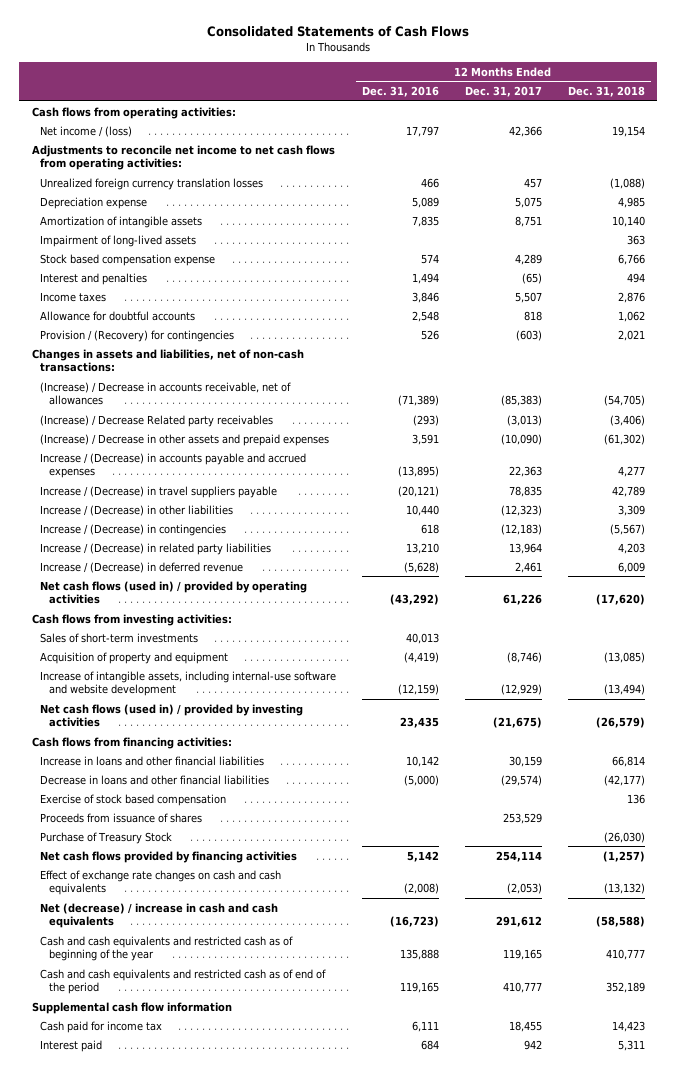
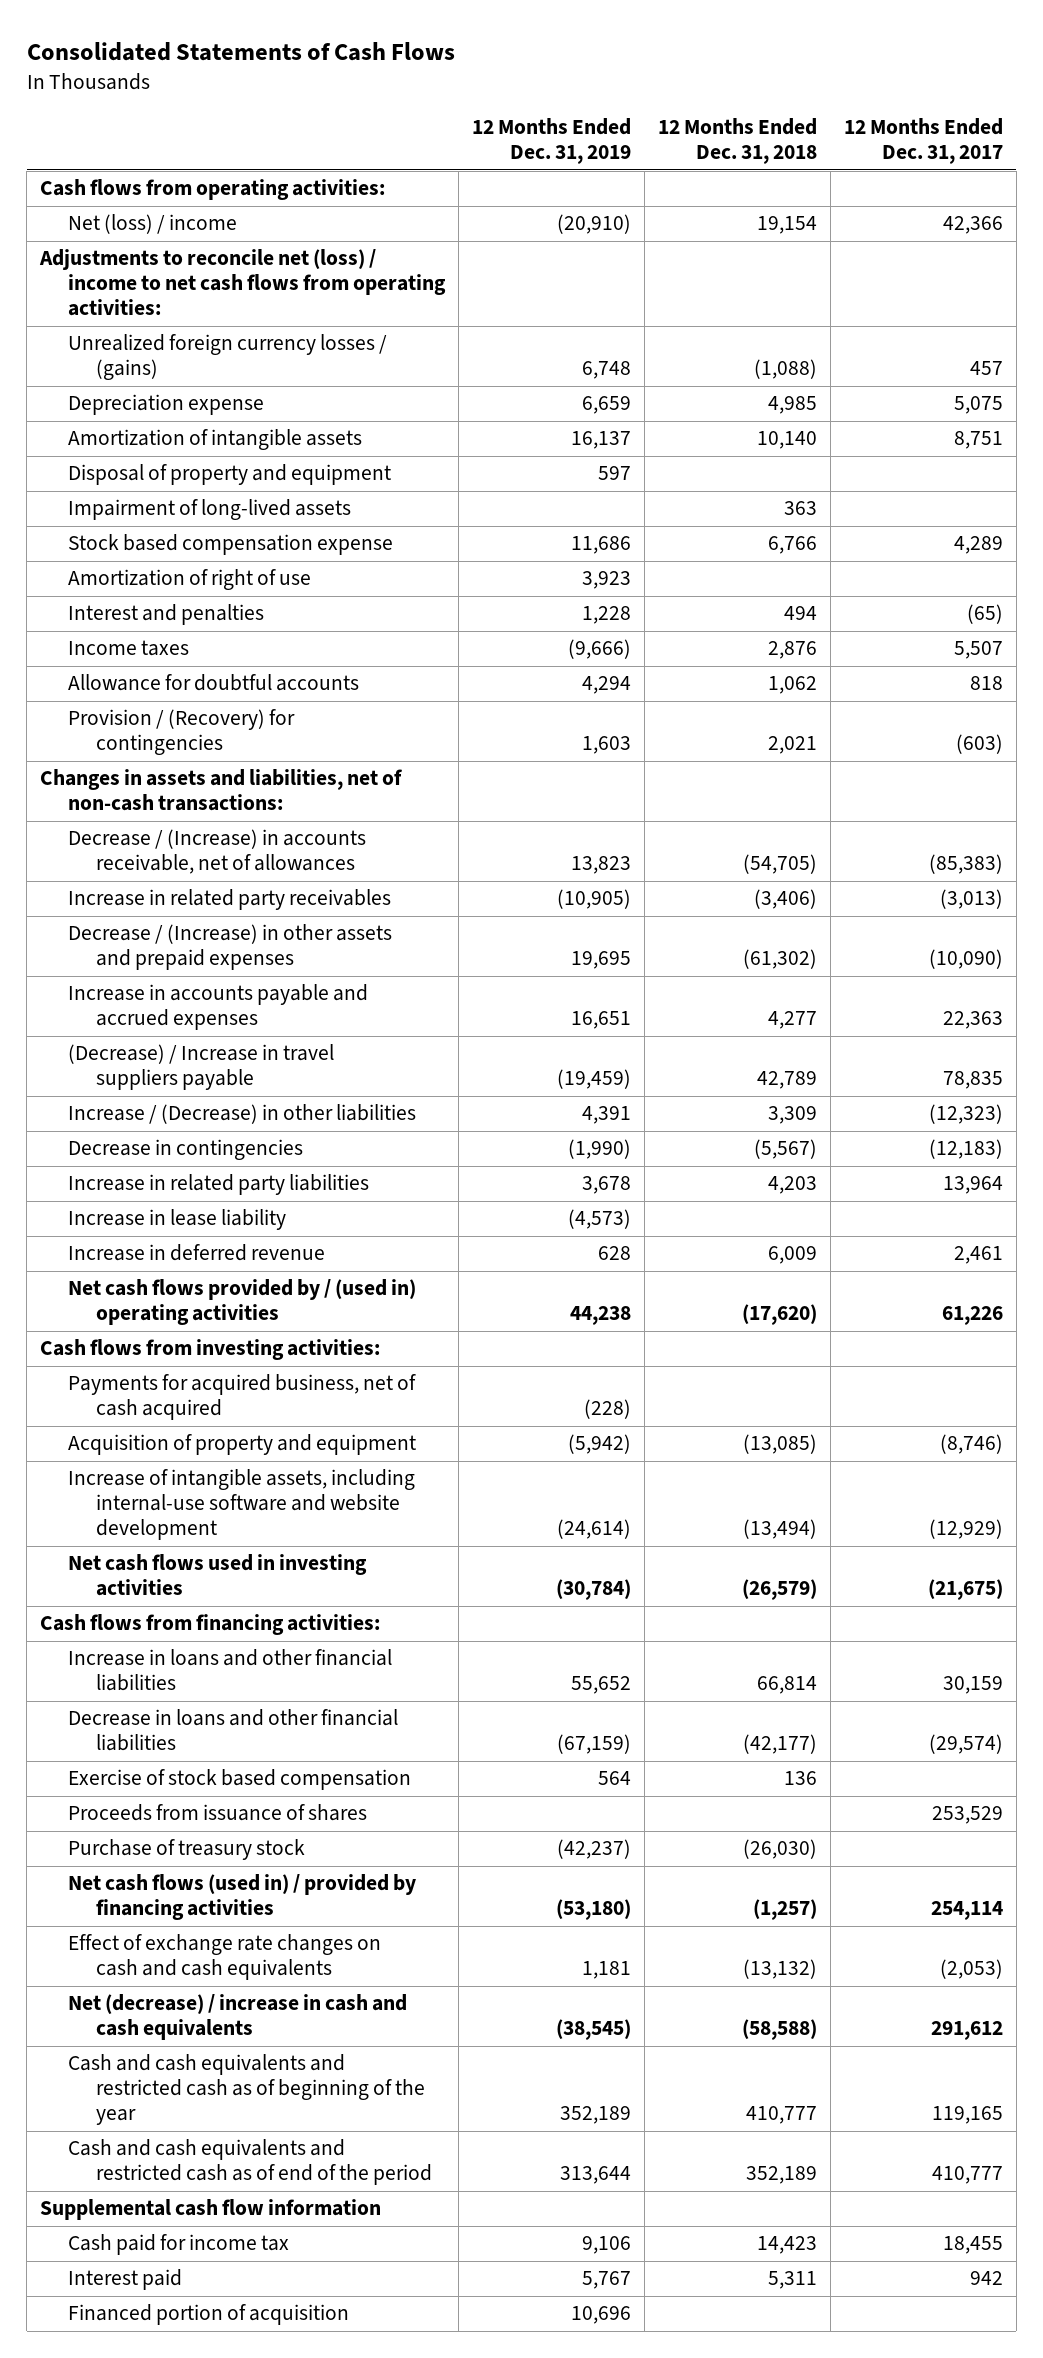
[362,86,440,98] Dec. 31, 2016 -> none
none -> [471,118,631,165] 12 Months Ended Dec. 31, 2019
[40,125,133,137] Net income / (loss) -> [67,214,237,235] Net (loss) / income
[31,144,335,171] Adjustments to reconcile net income to net cash flows from operating activities: -> [39,249,446,317] Adjustments to reconcile net (loss) / income to net cash flows from operating activities:
[40,177,264,190] Unrealized foreign currency translation losses -> [67,334,387,381] Unrealized foreign currency losses / (gains)
none -> [67,464,391,486] Disposal of property and equipment
none -> [67,569,311,591] Amortization of right of use
[40,381,292,406] (Increase) / Decrease in accounts receivable, net of allowances -> [67,829,366,875] Decrease / (Increase) in accounts receivable, net of allowances
[40,414,274,427] (Increase) / Decrease Related party receivables -> [67,889,391,911] Increase in related party receivables
[40,433,330,446] (Increase) / Decrease in other assets and prepaid expenses -> [67,924,392,971] Decrease / (Increase) in other assets and prepaid expenses
[40,452,307,479] Increase / (Decrease) in accounts payable and accrued expenses -> [67,984,368,1031] Increase in accounts payable and accrued expenses
[40,485,278,498] Increase / (Decrease) in travel suppliers payable -> [67,1044,334,1091] (Decrease) / Increase in travel suppliers payable
[40,523,227,536] Increase / (Decrease) in contingencies -> [67,1139,303,1161] Decrease in contingencies
[40,542,272,555] Increase / (Decrease) in related party liabilities -> [67,1174,369,1196] Increase in related party liabilities
none -> [67,1209,286,1231] Increase in lease liability
[40,561,244,573] Increase / (Decrease) in deferred revenue -> [67,1244,325,1262] Increase in deferred revenue
[40,580,308,605] Net cash flows (used in) / provided by operating activities -> [67,1279,416,1326] Net cash flows provided by / (used in) operating activities
[40,632,199,643] Sales of short-term investments -> none
none -> [67,1374,416,1421] Payments for acquired business, net of cash acquired
[40,703,304,728] Net cash flows (used in) / provided by investing activities -> [67,1554,367,1597] Net cash flows used in investing activities
[40,831,173,844] Purchase of Treasury Stock -> [67,1839,305,1861] Purchase of treasury stock
[40,850,298,863] Net cash flows provided by financing activities -> [67,1874,416,1921] Net cash flows (used in) / provided by financing activities
none -> [67,2304,349,2326] Financed portion of acquisition

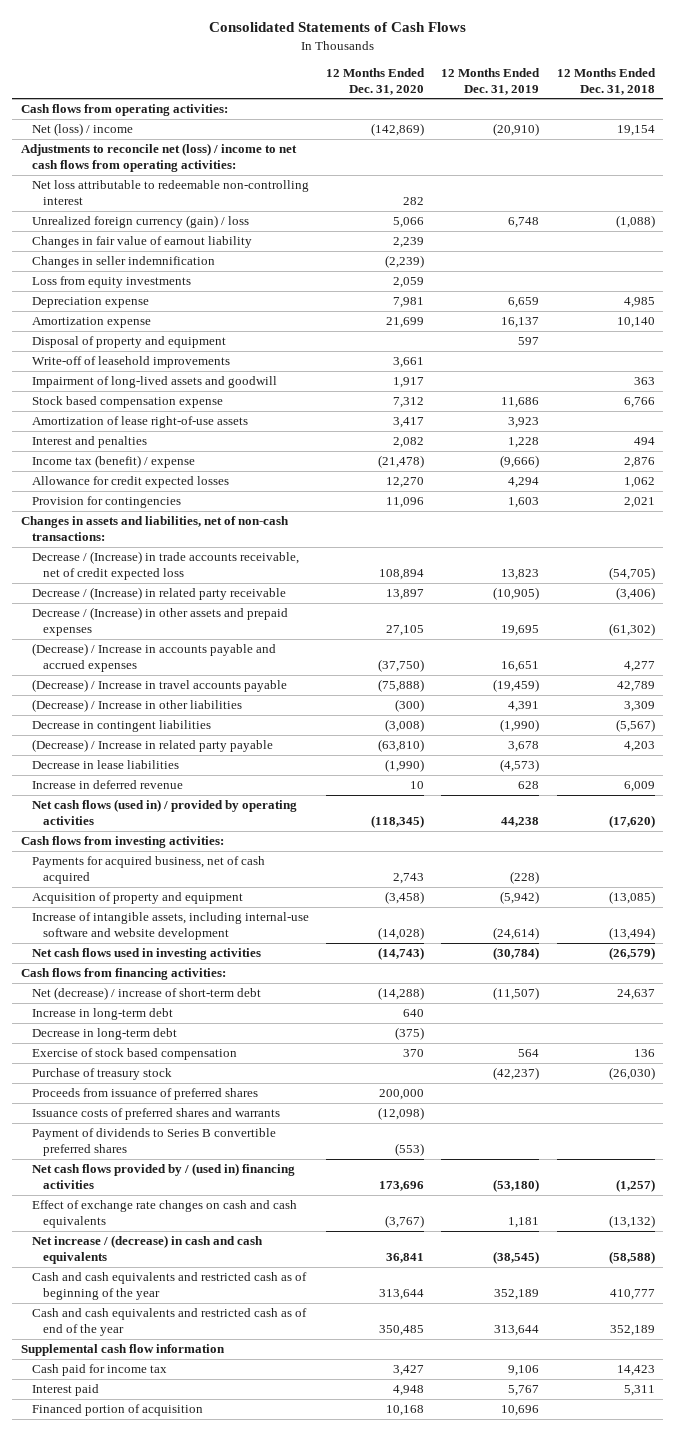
[843,118,1003,165] 12 Months Ended Dec. 31, 2017 -> none
none -> [326,67,426,95] 12 Months Ended Dec. 31, 2020
none -> [31,180,309,205] Net loss attributable to redeemable non-controlling interest
[67,334,387,381] Unrealized foreign currency losses / (gains) -> [31,215,249,229] Unrealized foreign currency (gain) / loss
none -> [31,236,252,249] Changes in fair value of earnout liability
none -> [31,256,215,269] Changes in seller indemnification
none -> [31,276,191,289] Loss from equity investments
[67,429,362,451] Amortization of intangible assets -> [31,317,151,329] Amortization expense
none -> [31,356,230,369] Write-off of leasehold improvements
[67,499,351,521] Impairment of long-lived assets -> [31,376,277,389] Impairment of long-lived assets and goodwill
[67,569,311,591] Amortization of right of use -> [31,416,248,429] Amortization of lease right-of-use assets
[67,640,189,657] Income taxes -> [31,455,195,469] Income tax (benefit) / expense
[67,674,359,692] Allowance for doubtful accounts -> [31,476,229,489] Allowance for credit expected losses
[67,709,295,756] Provision / (Recovery) for contingencies -> [31,496,181,509] Provision for contingencies
[67,829,366,875] Decrease / (Increase) in accounts receivable, net of allowances -> [31,551,299,580] Decrease / (Increase) in trade accounts receivable, net of credit expected loss
[67,889,391,911] Increase in related party receivables -> [31,587,286,601] Decrease / (Increase) in related party receivable
[67,984,368,1031] Increase in accounts payable and accrued expenses -> [31,643,276,672] (Decrease) / Increase in accounts payable and accrued expenses
[67,1044,334,1091] (Decrease) / Increase in travel suppliers payable -> [31,679,287,693] (Decrease) / Increase in travel accounts payable
[67,1104,416,1125] Increase / (Decrease) in other liabilities -> [31,699,242,713] (Decrease) / Increase in other liabilities
[67,1139,303,1161] Decrease in contingencies -> [31,720,211,733] Decrease in contingent liabilities
[67,1174,369,1196] Increase in related party liabilities -> [31,739,273,753] (Decrease) / Increase in related party payable
[67,1209,286,1231] Increase in lease liability -> [31,760,179,770] Decrease in lease liabilities
[67,1279,416,1326] Net cash flows provided by / (used in) operating activities -> [31,799,297,825] Net cash flows (used in) / provided by operating activities
[67,1649,392,1692] Increase in loans and other financial liabilities -> none
[67,1709,398,1752] Decrease in loans and other financial liabilities -> none
none -> [31,987,261,1001] Net (decrease) / increase of short-term debt
none -> [31,1008,173,1021] Increase in long-term debt
none -> [31,1028,177,1041] Decrease in long-term debt
[67,1804,367,1822] Proceeds from issuance of shares -> none
none -> [31,1088,258,1101] Proceeds from issuance of preferred shares
none -> [31,1108,280,1121] Issuance costs of preferred shares and warrants
none -> [31,1128,276,1156] Payment of dividends to Series B convertible preferred shares
[67,1874,416,1921] Net cash flows (used in) / provided by financing activities -> [31,1163,295,1189] Net cash flows provided by / (used in) financing activities
[67,1994,407,2041] Net (decrease) / increase in cash and cash equivalents -> [31,1235,263,1264] Net increase / (decrease) in cash and cash equivalents
[67,2139,432,2186] Cash and cash equivalents and restricted cash as of end of the period -> [31,1308,307,1336] Cash and cash equivalents and restricted cash as of end of the year

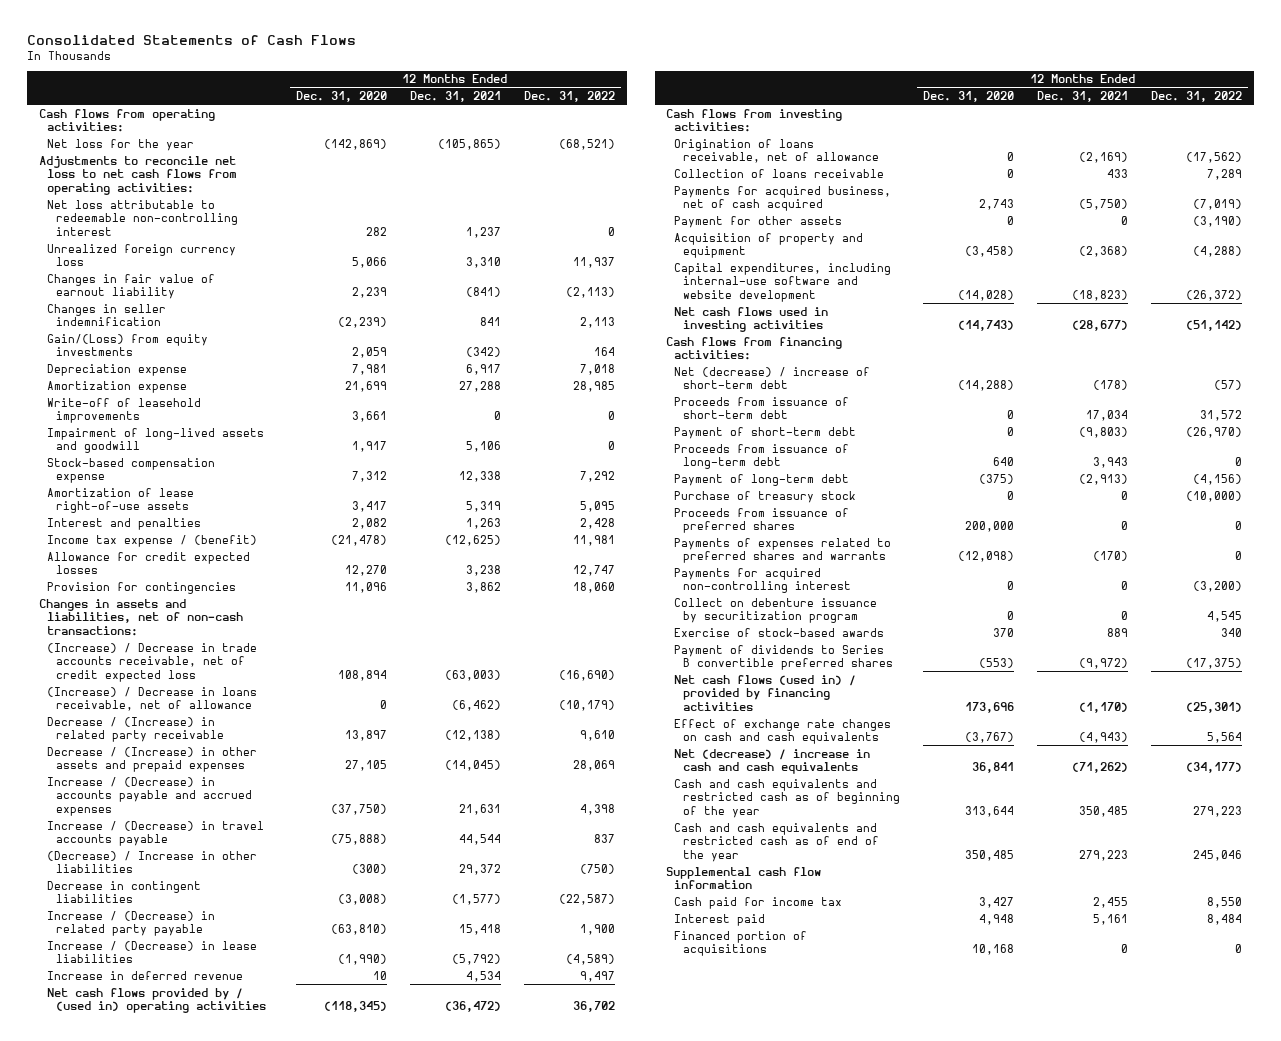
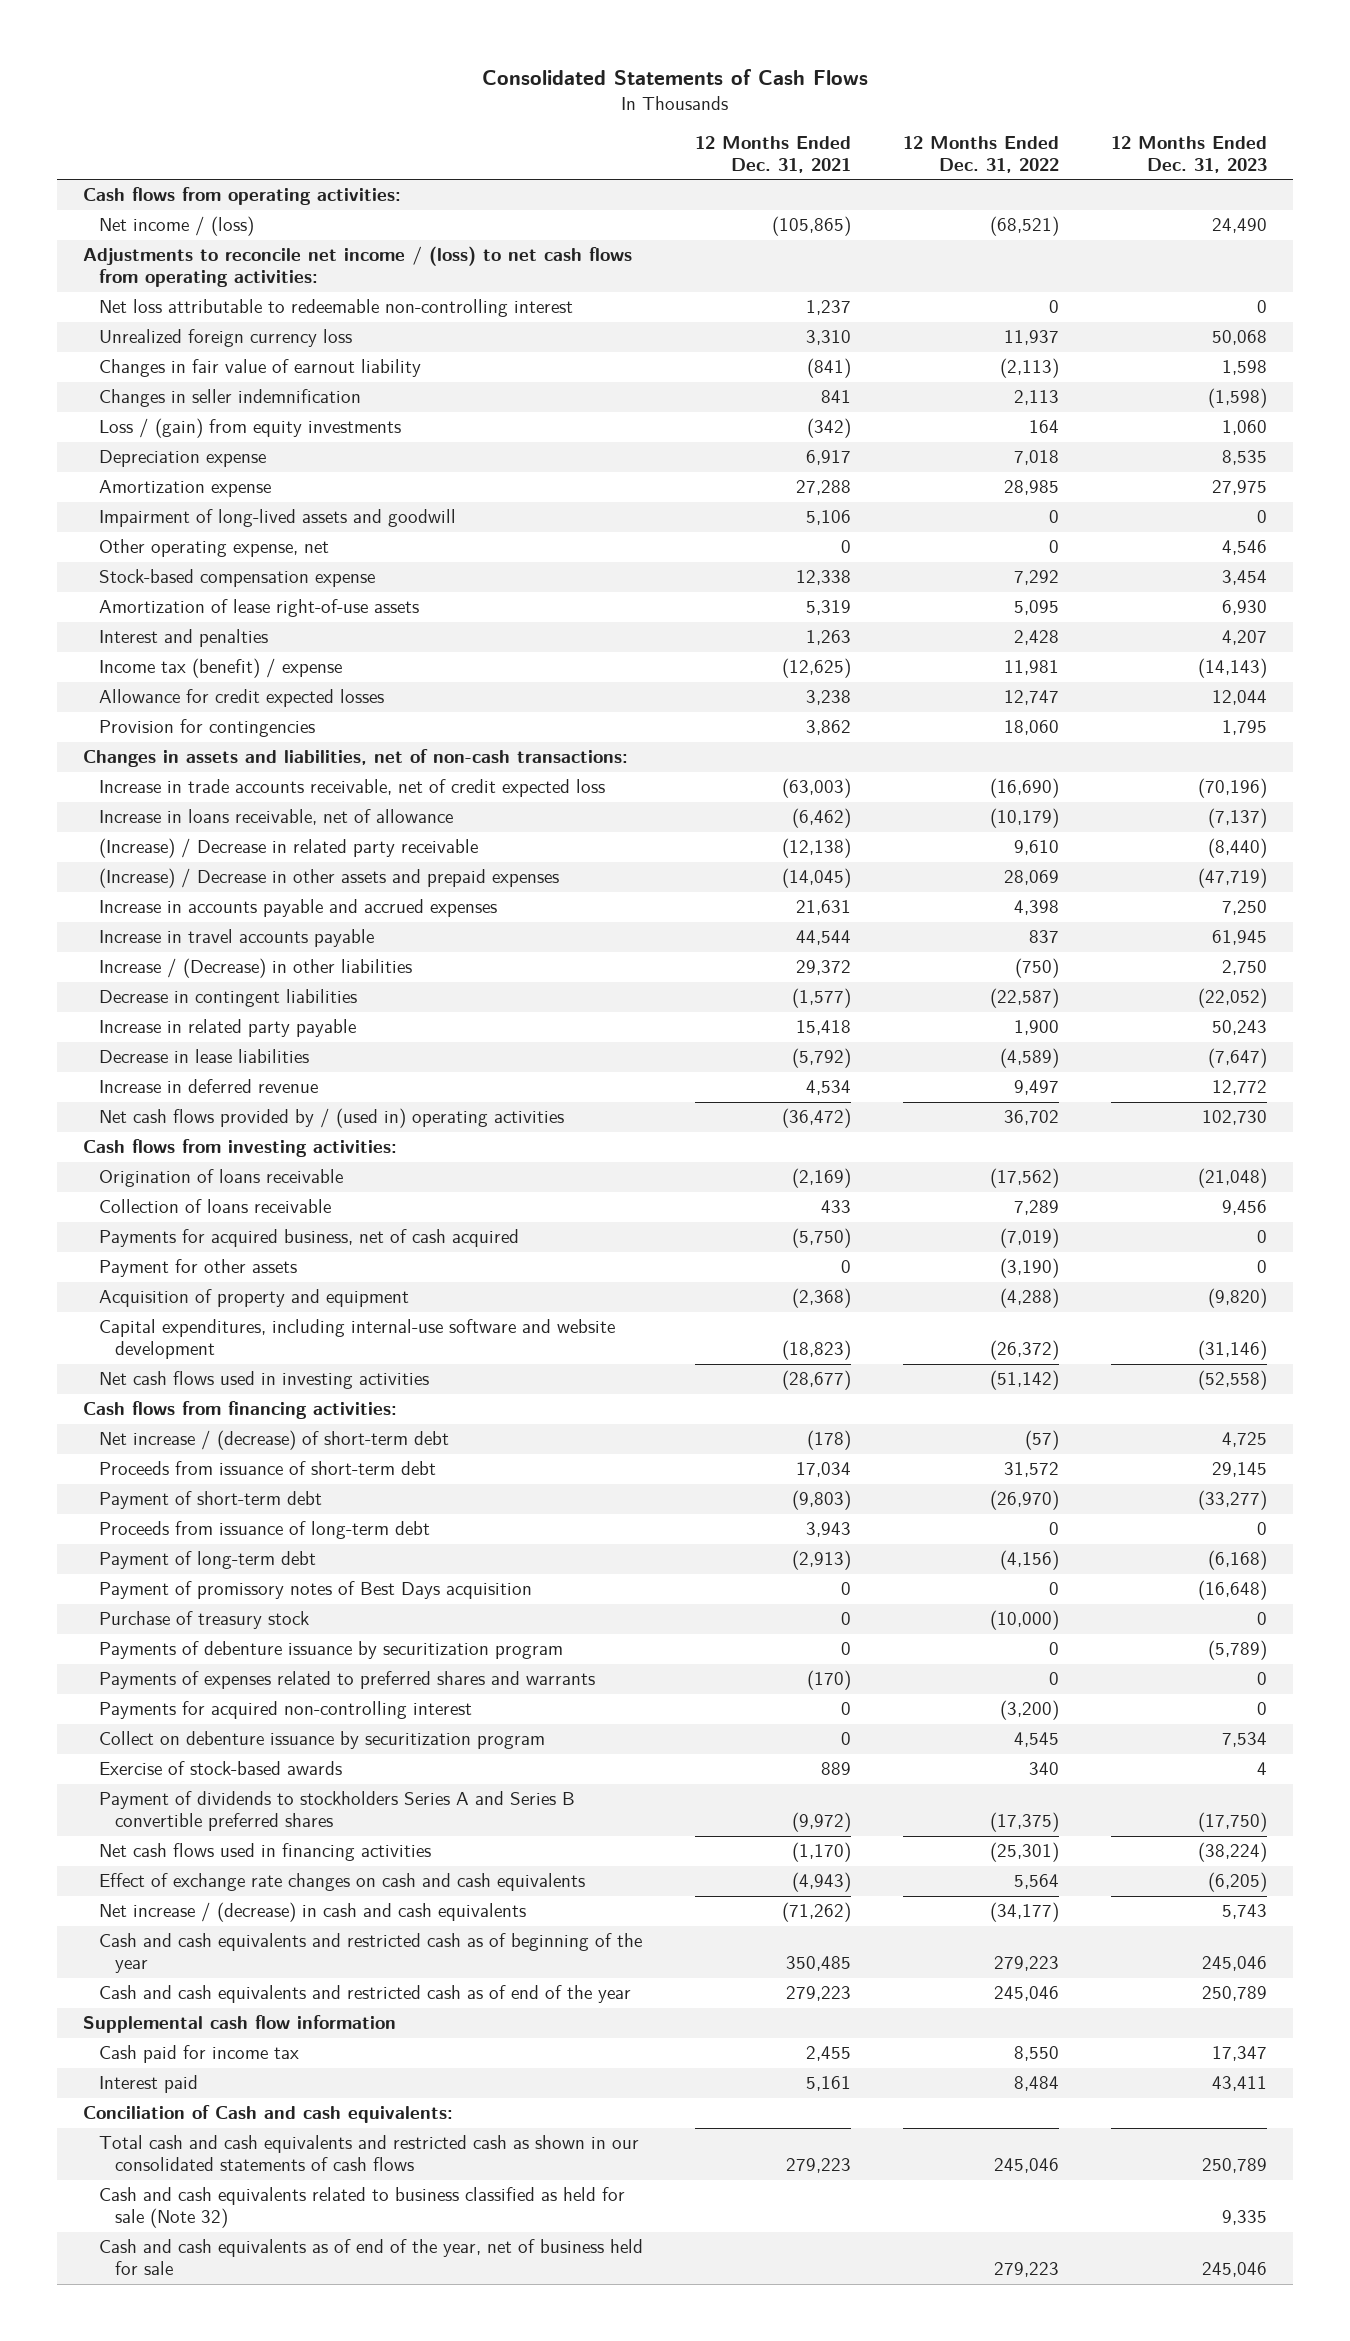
[295,91,387,103] Dec. 31, 2020 -> none
none -> [1110,136,1267,173] 12 Months Ended Dec. 31, 2023
[47,138,195,151] Net loss for the year -> [98,216,254,237] Net income / (loss)
[38,155,238,195] Adjustments to reconcile net loss to net cash flows from operating activities: -> [82,246,632,287] Adjustments to reconcile net income / (loss) to net cash flows from operating activities:
[47,333,209,357] Gain/(Loss) from equity investments -> [98,418,401,439] Loss / (gain) from equity investments
[47,397,202,424] Write-off of leasehold improvements -> none
none -> [98,539,329,558] Other operating expense, net
[47,534,258,547] Income tax expense / (benefit) -> [98,658,342,679] Income tax (benefit) / expense
[47,642,258,682] (Increase) / Decrease in trade accounts receivable, net of credit expected loss -> [98,779,605,798] Increase in trade accounts receivable, net of credit expected loss
[47,686,258,712] (Increase) / Decrease in loans receivable, net of allowance -> [98,809,453,826] Increase in loans receivable, net of allowance
[47,716,224,743] Decrease / (Increase) in related party receivable -> [98,838,478,859] (Increase) / Decrease in related party receivable
[47,746,258,773] Decrease / (Increase) in other assets and prepaid expenses -> [98,868,559,889] (Increase) / Decrease in other assets and prepaid expenses
[47,776,252,816] Increase / (Decrease) in accounts payable and accrued expenses -> [98,899,497,918] Increase in accounts payable and accrued expenses
[47,820,265,847] Increase / (Decrease) in travel accounts payable -> [98,929,374,948] Increase in travel accounts payable
[47,850,258,874] (Decrease) / Increase in other liabilities -> [98,958,412,979] Increase / (Decrease) in other liabilities
[47,910,216,937] Increase / (Decrease) in related party payable -> [98,1019,356,1038] Increase in related party payable
[47,940,258,964] Increase / (Decrease) in lease liabilities -> [98,1049,309,1064] Decrease in lease liabilities
[674,138,879,164] Origination of loans receivable, net of allowance -> [98,1169,343,1188] Origination of loans receivable
[674,366,871,390] Net (decrease) / increase of short-term debt -> [98,1430,449,1451] Net increase / (decrease) of short-term debt
none -> [98,1581,532,1600] Payment of promissory notes of Best Days acquisition
[674,507,850,534] Proceeds from issuance of preferred shares -> none
none -> [98,1641,563,1660] Payments of debenture issuance by securitization program
[674,644,893,671] Payment of dividends to Series B convertible preferred shares -> [98,1791,575,1831] Payment of dividends to stockholders Series A and Series B convertible preferred shares
[674,674,857,711] Net cash flows (used in) / provided by financing activities -> [98,1843,431,1862] Net cash flows used in financing activities
[674,748,871,775] Net (decrease) / increase in cash and cash equivalents -> [98,1902,526,1923] Net increase / (decrease) in cash and cash equivalents
[674,930,808,957] Financed portion of acquisitions -> none
none -> [82,2105,453,2124] Conciliation of Cash and cash equivalents:
none -> [98,2135,639,2171] Total cash and cash equivalents and restricted cash as shown in our consolidated statements of cash flows
none -> [98,2187,625,2228] Cash and cash equivalents related to business classified as held for sale (Note 32)
none -> [98,2239,643,2275] Cash and cash equivalents as of end of the year, net of business held for sale

